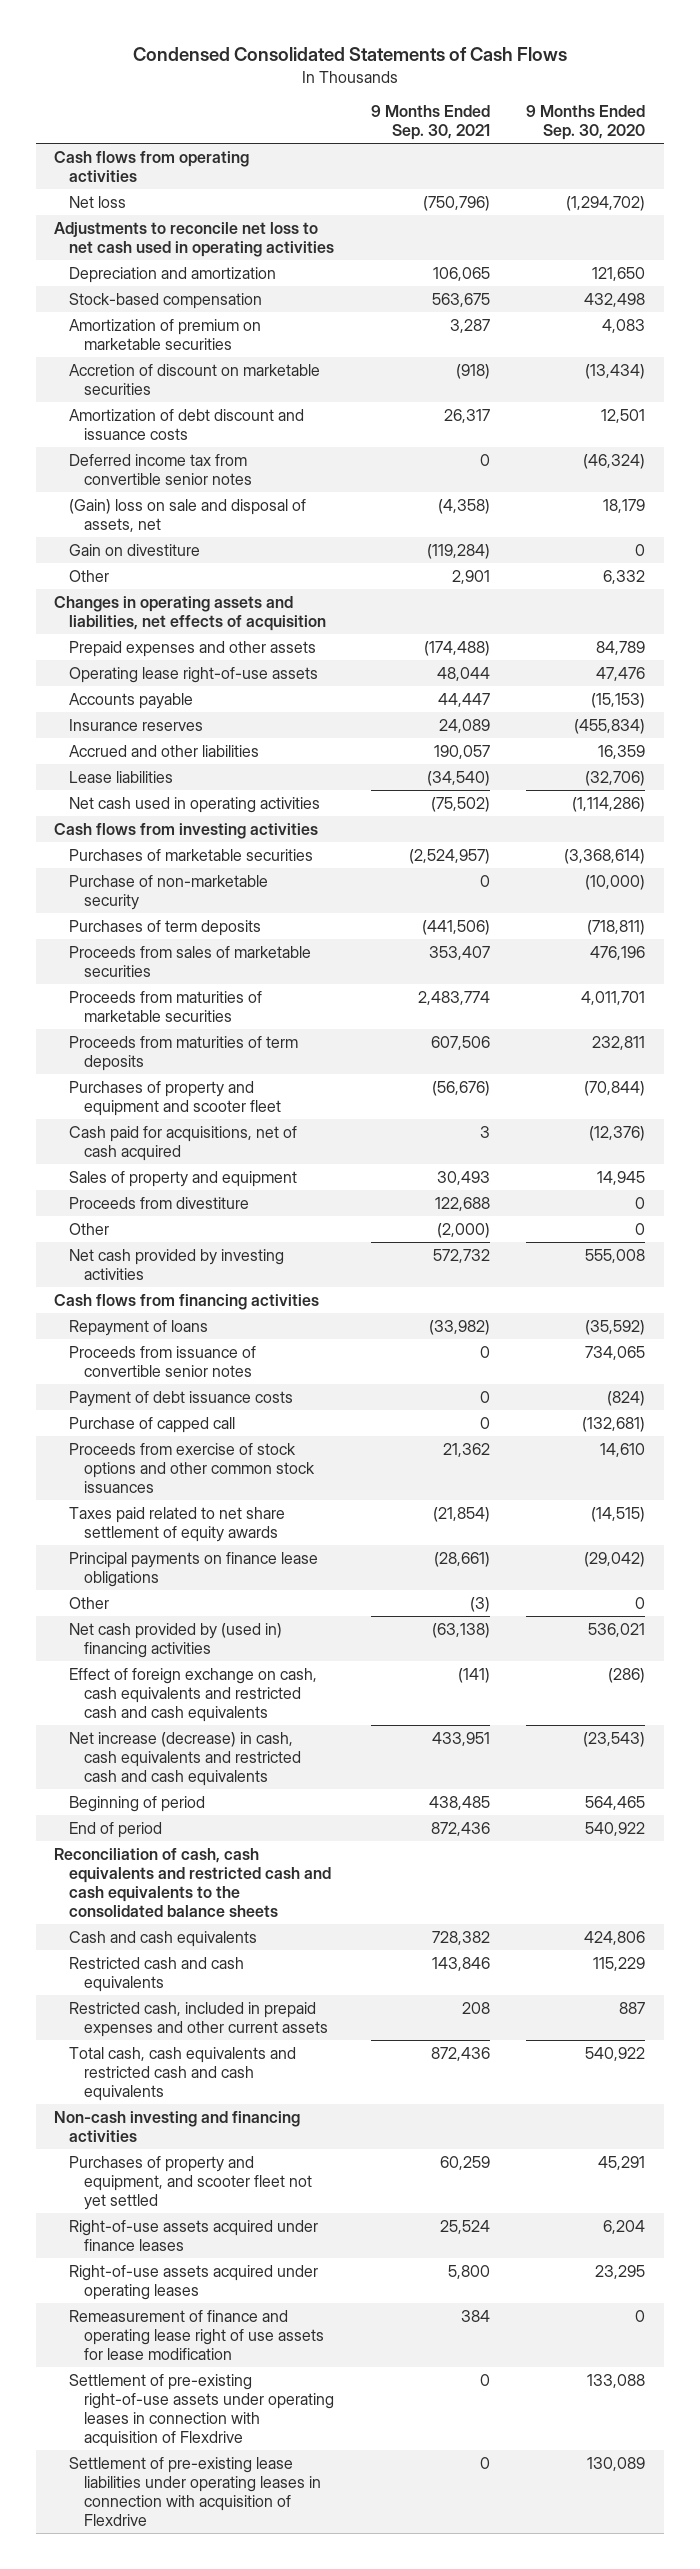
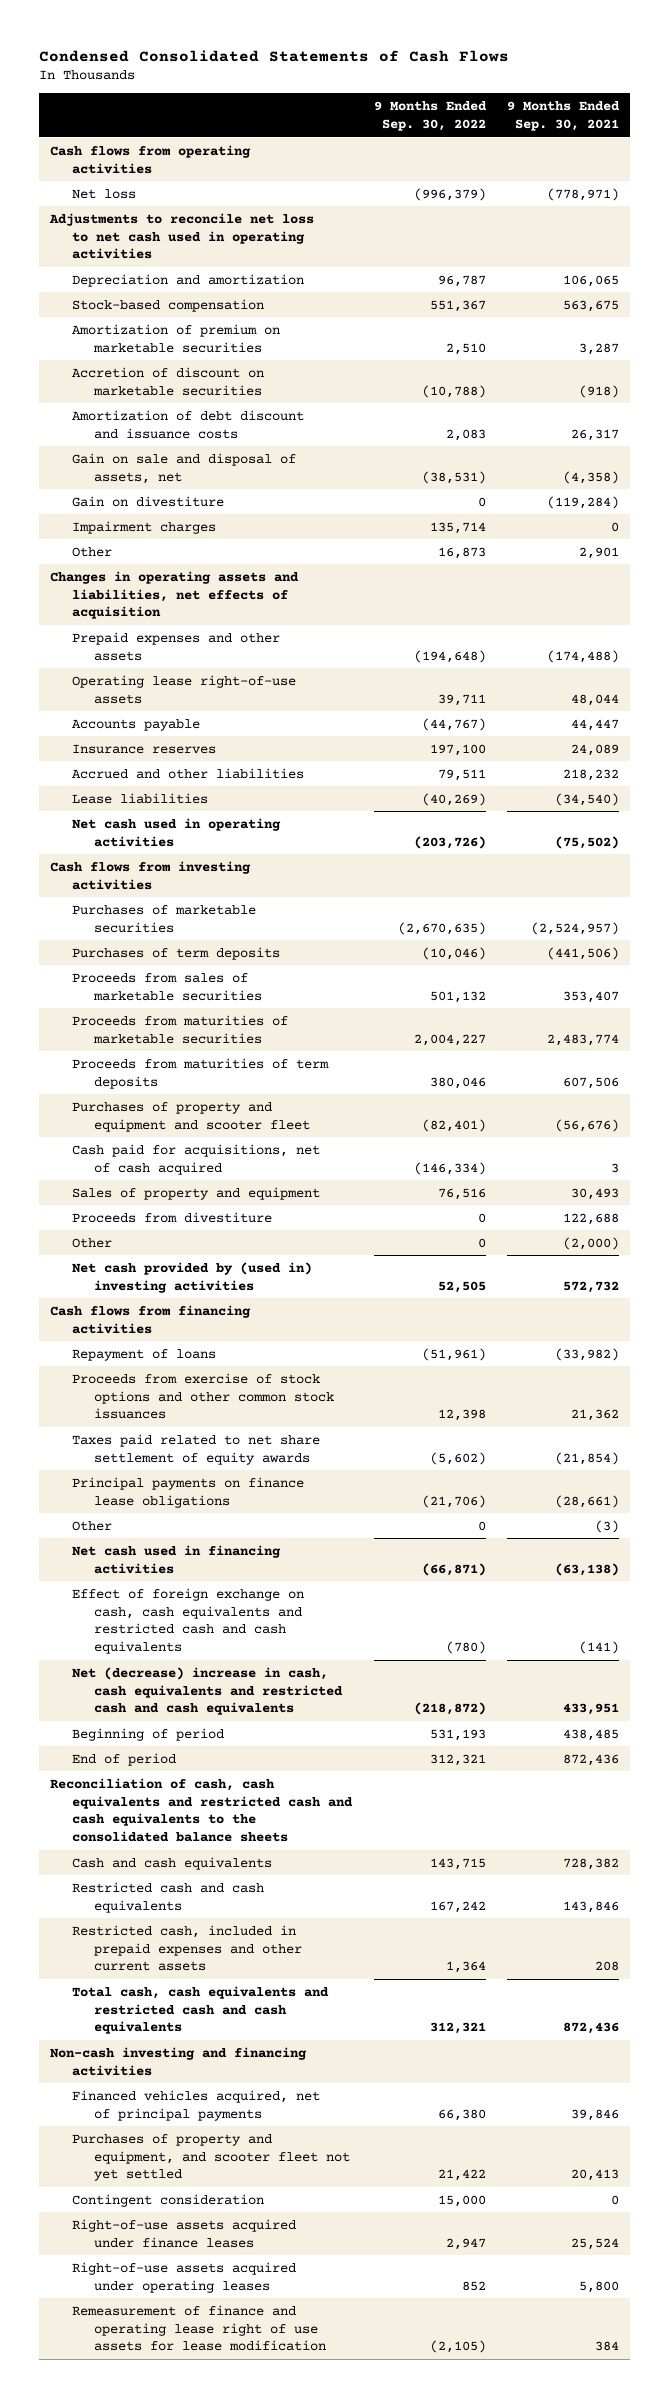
[526,105,646,141] 9 Months Ended Sep. 30, 2020 -> none
none -> [373,100,487,131] 9 Months Ended Sep. 30, 2022
[422,195,490,211] (750,796) -> [547,187,620,201] (778,971)
[68,453,252,485] Deferred income tax from convertible senior notes -> none
[68,498,306,532] (Gain) loss on sale and disposal of assets, net -> [72,452,297,484] Gain on sale and disposal of assets, net
none -> [72,520,217,534] Impairment charges
[433,744,490,759] 190,057 -> [563,768,620,781] 218,232
[68,874,268,910] Purchase of non-marketable security -> none
[68,1248,284,1280] Net cash provided by investing activities -> [72,1261,313,1293] Net cash provided by (used in) investing activities
[68,1345,256,1377] Proceeds from issuance of convertible senior notes -> none
[68,1390,293,1407] Payment of debt issuance costs -> none
[68,1416,235,1433] Purchase of capped call -> none
[68,1622,282,1658] Net cash provided by (used in) financing activities -> [72,1544,282,1574] Net cash used in financing activities
[68,1731,301,1786] Net increase (decrease) in cash, cash equivalents and restricted cash and cash equivalents -> [72,1666,344,1716] Net (decrease) increase in cash, cash equivalents and restricted cash and cash equivalents
none -> [72,2089,321,2121] Financed vehicles acquired, net of principal payments
[439,2155,490,2170] 60,259 -> [571,2169,620,2182] 20,413
none -> [72,2193,265,2207] Contingent consideration
[68,2373,334,2447] Settlement of pre-existing right-of-use assets under operating leases in connection with acquisition of Flexdrive -> none
[68,2456,321,2526] Settlement of pre-existing lease liabilities under operating leases in connection with acquisition of Flexdrive -> none

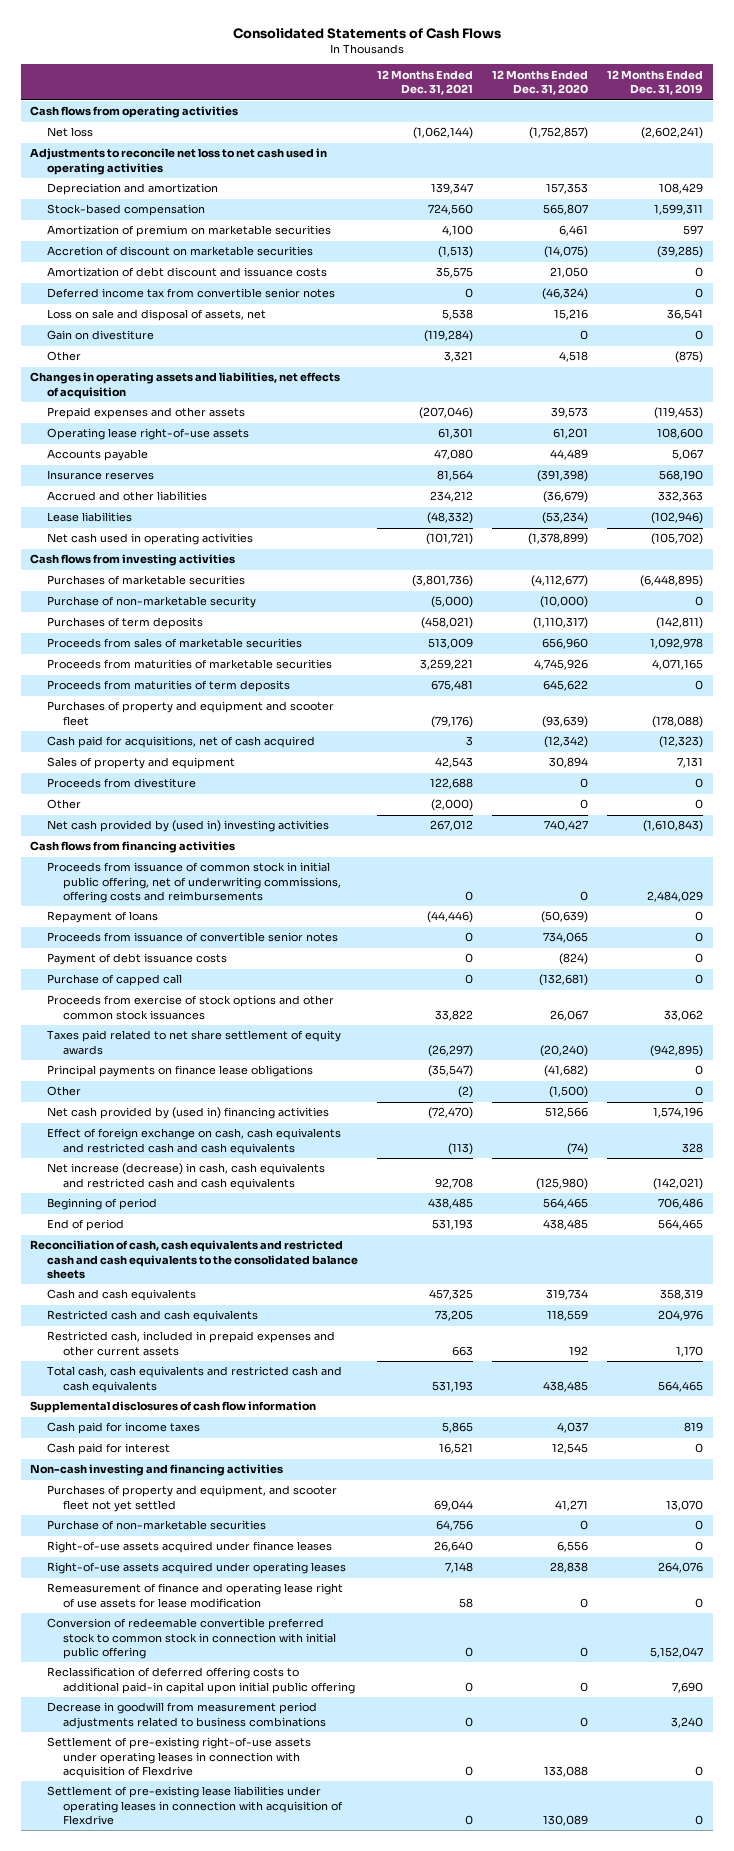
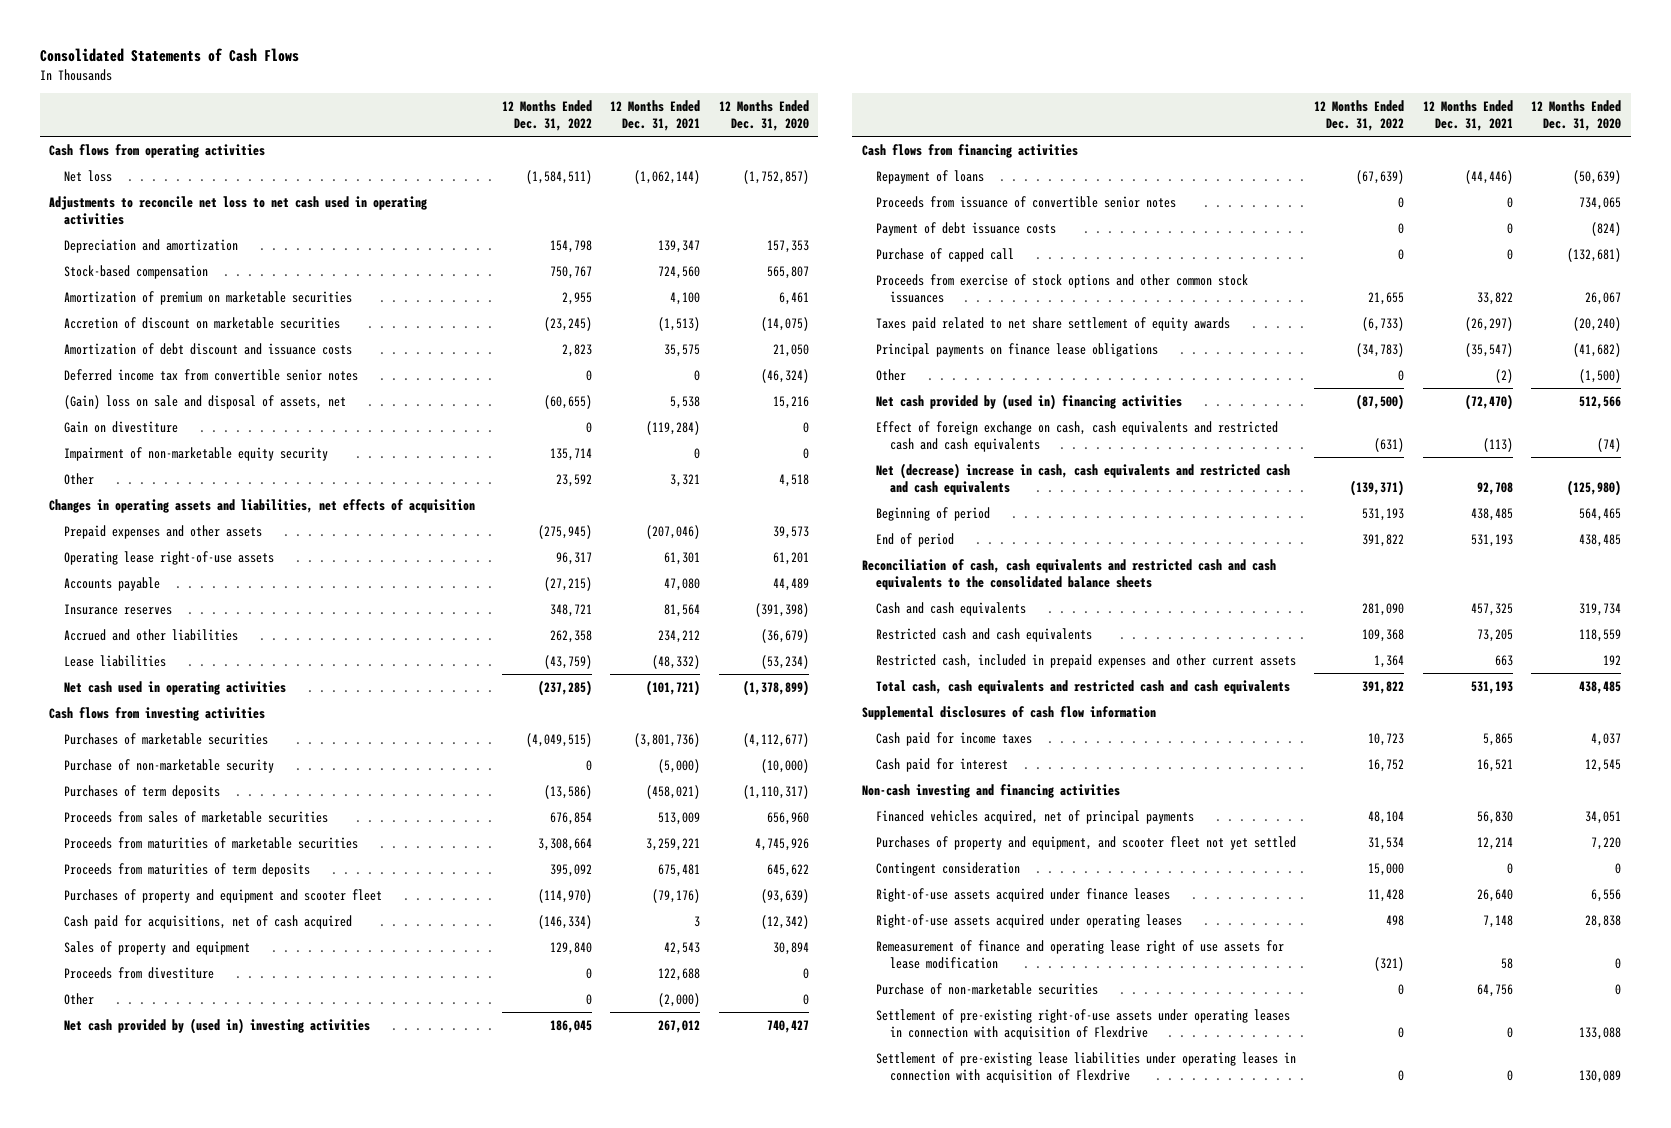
[607,69,704,96] 12 Months Ended Dec. 31, 2019 -> none
none -> [502,99,593,132] 12 Months Ended Dec. 31, 2022
[46,309,266,322] Loss on sale and disposal of assets, net -> [63,394,346,409] (Gain) loss on sale and disposal of assets, net
none -> [63,446,328,461] Impairment of non-marketable equity security
[46,862,341,904] Proceeds from issuance of common stock in initial public offering, net of underwriting commissions, offering costs and reimbursements -> none
[46,1163,325,1190] Net increase (decrease) in cash, cash equivalents and restricted cash and cash equivalents -> [875,462,1290,495] Net (decrease) increase in cash, cash equivalents and restricted cash and cash equivalents
none -> [875,809,1194,824] Financed vehicles acquired, net of principal payments
[433,1499,473,1511] 69,044 -> [1476,836,1513,850] 12,214
[555,1499,589,1511] 41,271 -> [1591,836,1622,850] 7,220
none -> [875,861,1020,876] Contingent consideration
[46,1618,336,1660] Conversion of redeemable convertible preferred stock to common stock in connection with initial public offering -> none
[46,1667,355,1694] Reclassification of deferred offering costs to additional paid-in capital upon initial public offering -> none
[46,1702,326,1729] Decrease in goodwill from measurement period adjustments related to business combinations -> none
[46,1520,266,1531] Purchase of non-marketable securities -> [875,982,1098,995] Purchase of non-marketable securities

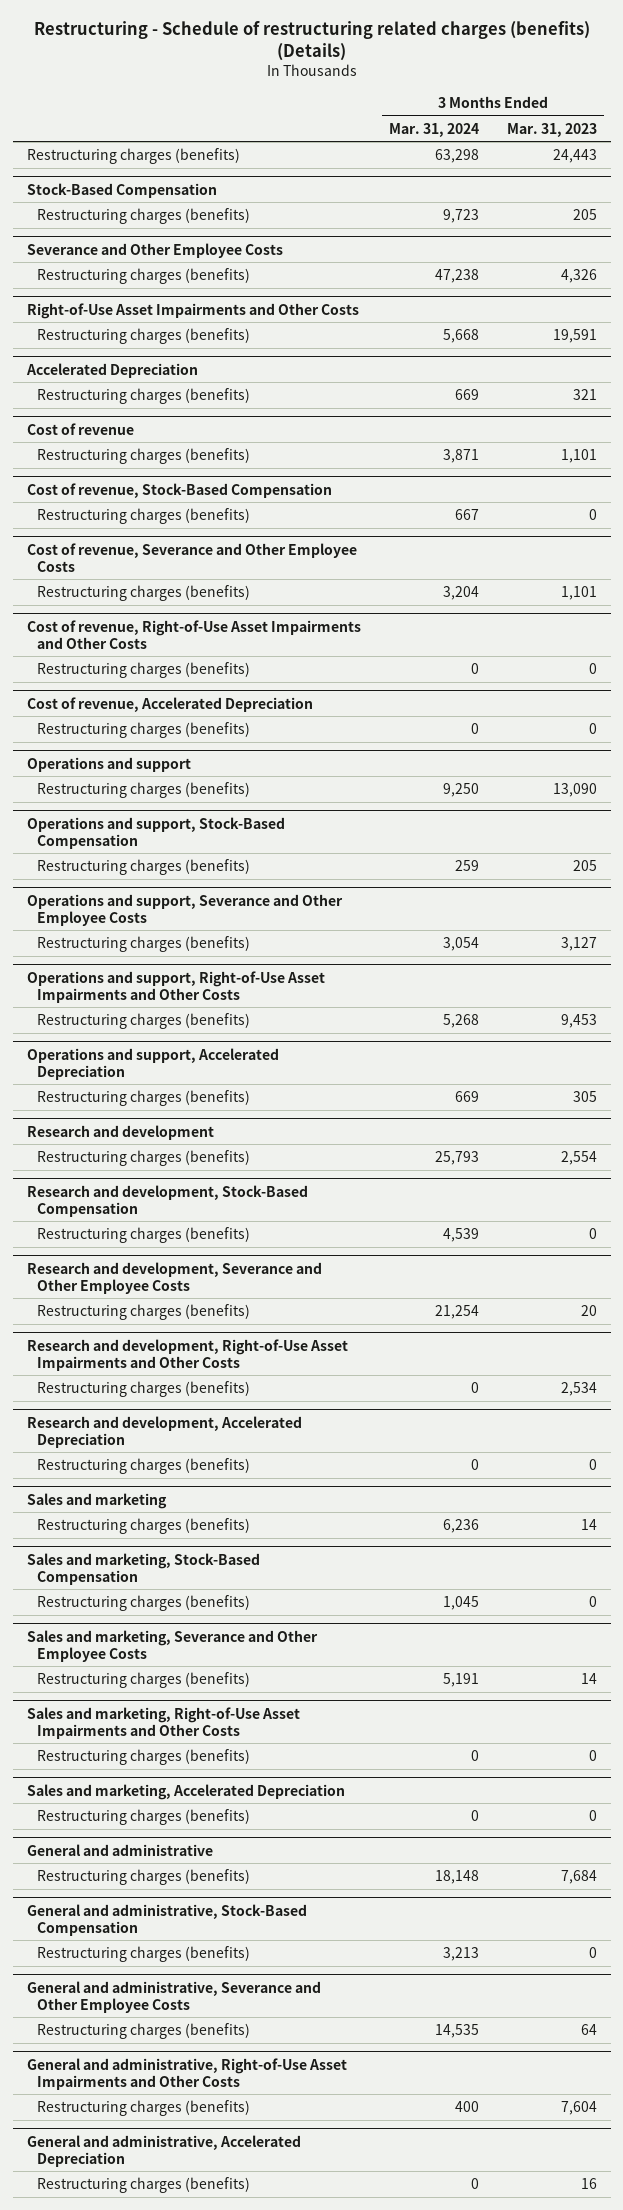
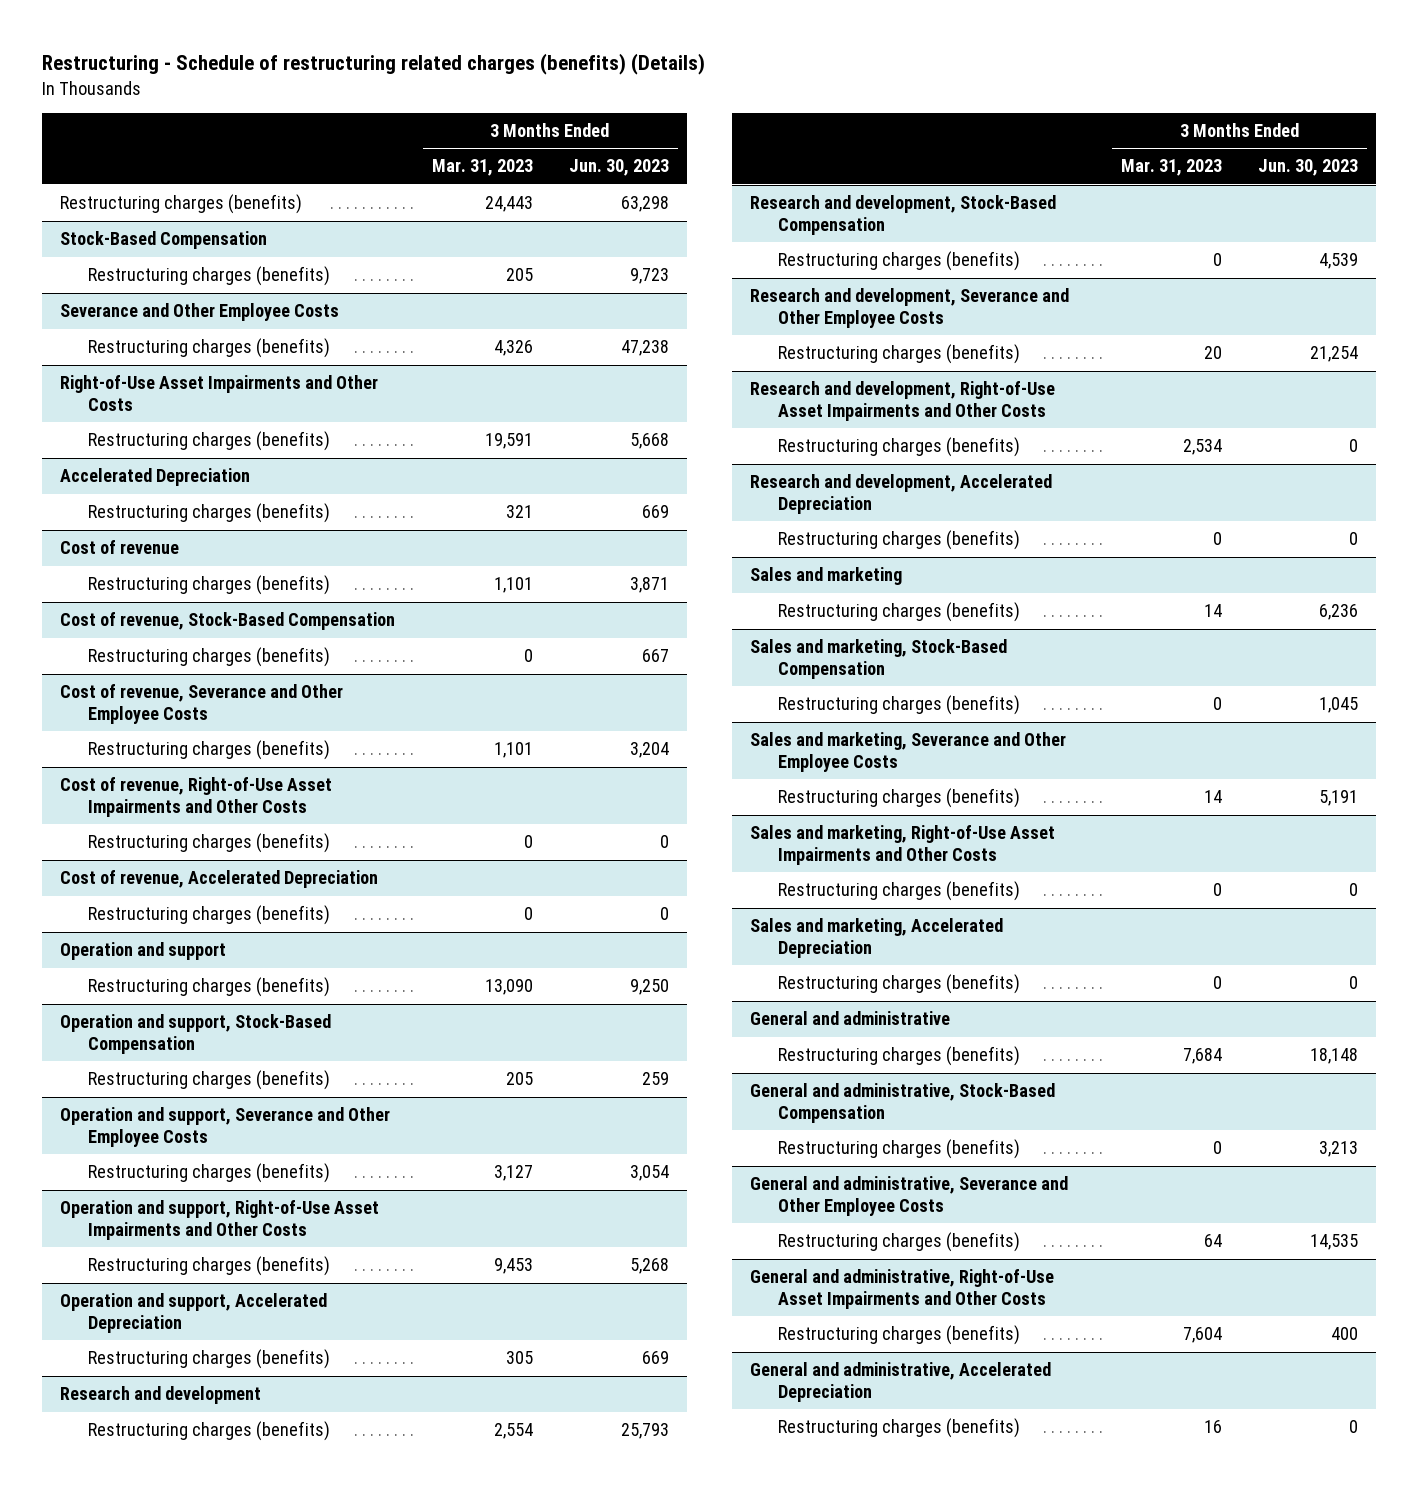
[388,122,479,137] Mar. 31, 2024 -> none
none -> [568,159,669,177] Jun. 30, 2023
[26,756,191,772] Operations and support -> [60,942,227,961] Operation and support
[26,816,285,849] Operations and support, Stock-Based Compensation -> [60,1014,332,1054] Operation and support, Stock-Based Compensation
[26,893,343,926] Operations and support, Severance and Other Employee Costs -> [60,1107,391,1147] Operation and support, Severance and Other Employee Costs
[26,970,325,1003] Operations and support, Right-of-Use Asset Impairments and Other Costs -> [60,1200,380,1240] Operation and support, Right-of-Use Asset Impairments and Other Costs
[26,1047,279,1080] Operations and support, Accelerated Depreciation -> [60,1293,328,1333] Operation and support, Accelerated Depreciation

